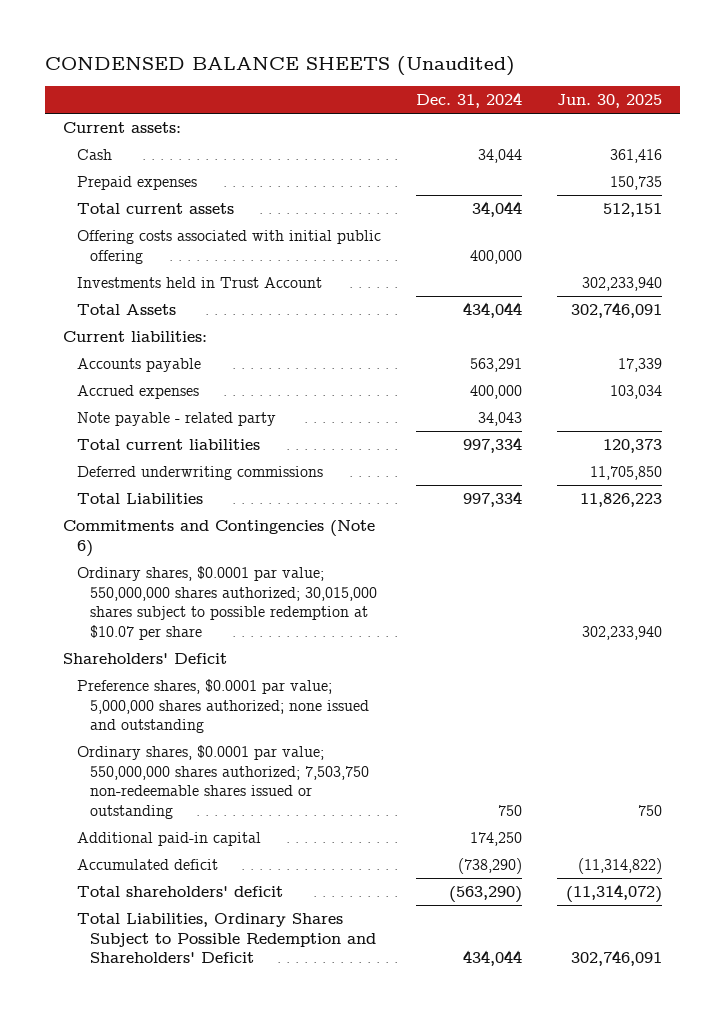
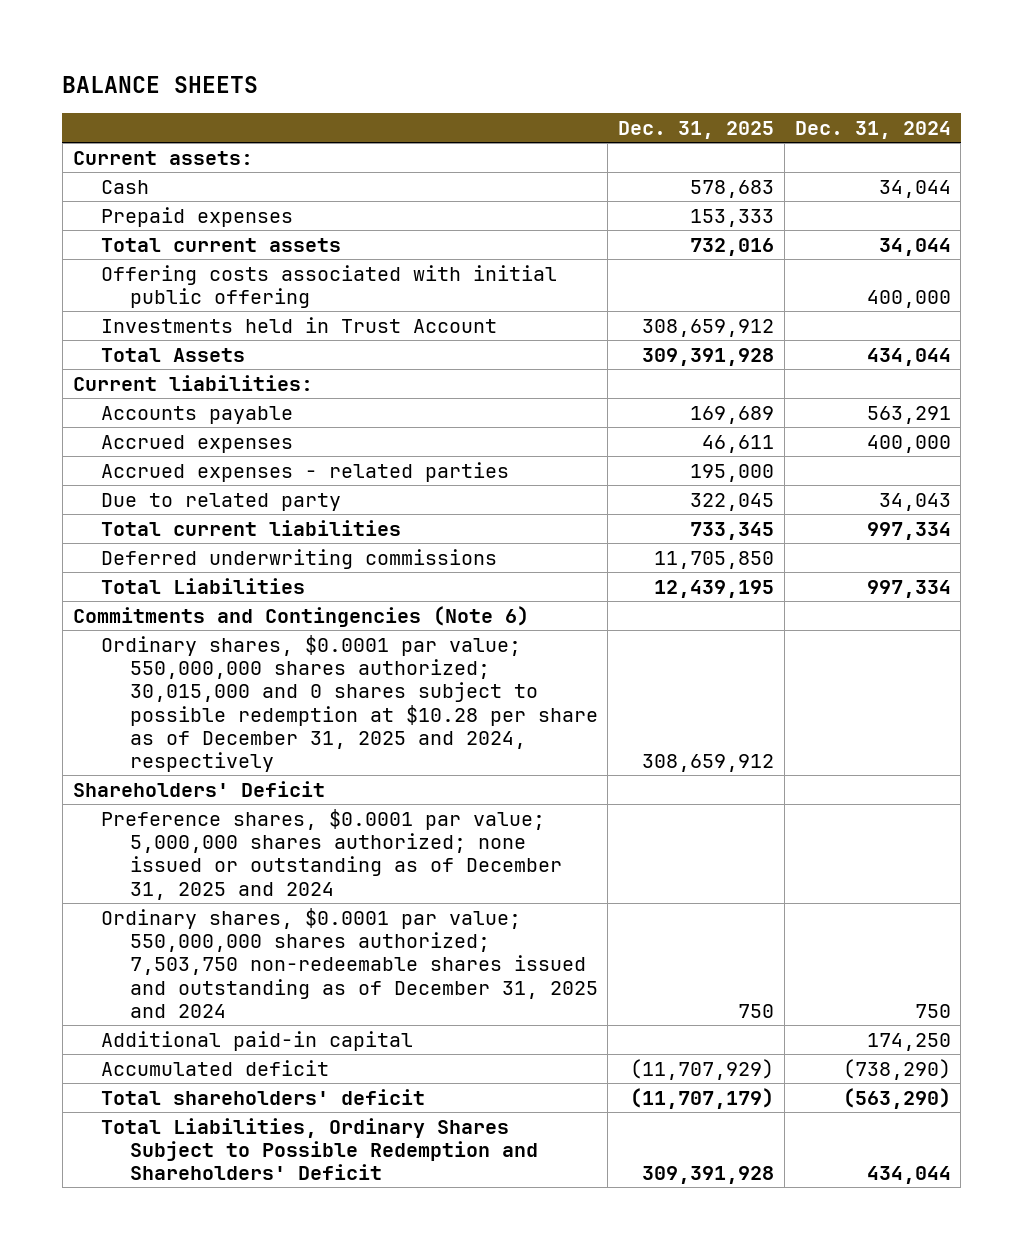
[45,56,516,77] CONDENSED BALANCE SHEETS (Unaudited) -> [62,76,259,94] BALANCE SHEETS
[557,94,663,109] Jun. 30, 2025 -> none
none -> [618,121,775,140] Dec. 31, 2025
none -> [101,461,510,482] Accrued expenses - related parties
[76,411,276,426] Note payable - related party -> [101,492,342,511] Due to related party
[76,565,378,640] Ordinary shares, $0.0001 par value; 550,000,000 shares authorized; 30,015,000 shares subject to possible redemption at $10.07 per share -> [101,634,598,773] Ordinary shares, $0.0001 par value; 550,000,000 shares authorized; 30,015,000 and 0 shares subject to possible redemption at $10.28 per share as of December 31, 2025 and 2024, respectively
[76,678,370,734] Preference shares, $0.0001 par value; 5,000,000 shares authorized; none issued and outstanding -> [101,808,562,900] Preference shares, $0.0001 par value; 5,000,000 shares authorized; none issued or outstanding as of December 31, 2025 and 2024
[76,744,370,819] Ordinary shares, $0.0001 par value; 550,000,000 shares authorized; 7,503,750 non-redeemable shares issued or outstanding -> [101,907,598,1018] Ordinary shares, $0.0001 par value; 550,000,000 shares authorized; 7,503,750 non-redeemable shares issued and outstanding as of December 31, 2025 and 2024

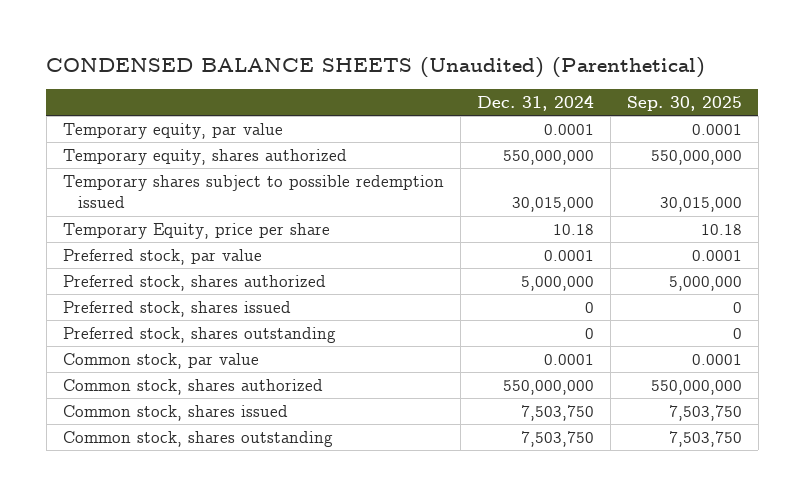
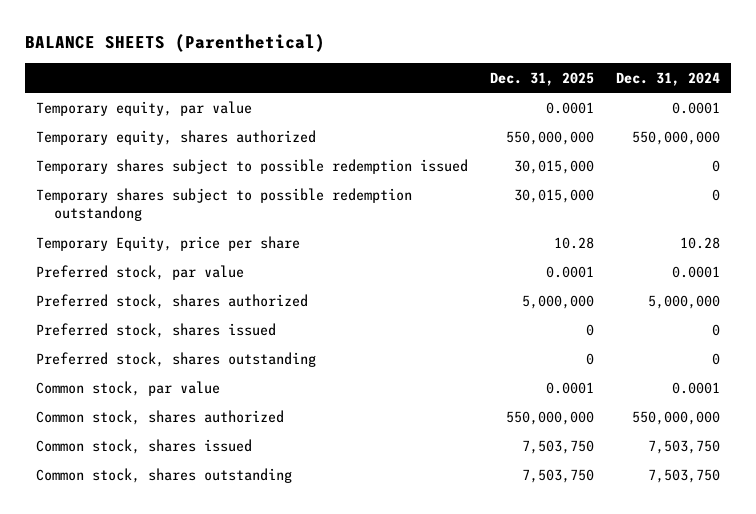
[46,57,706,79] CONDENSED BALANCE SHEETS (Unaudited) (Parenthetical) -> [25,34,326,53] BALANCE SHEETS (Parenthetical)
[626,96,742,112] Sep. 30, 2025 -> none
none -> [490,71,595,86] Dec. 31, 2025
[511,197,594,213] 30,015,000 -> [711,159,720,172] 0
none -> [36,187,413,222] Temporary shares subject to possible redemption outstandong
[552,223,594,235] 10.18 -> [679,236,720,249] 10.28

